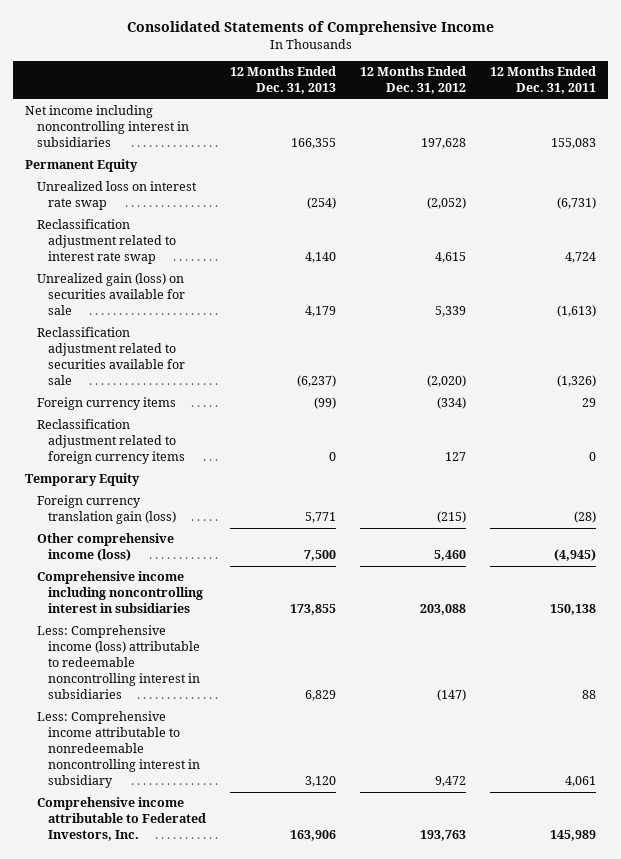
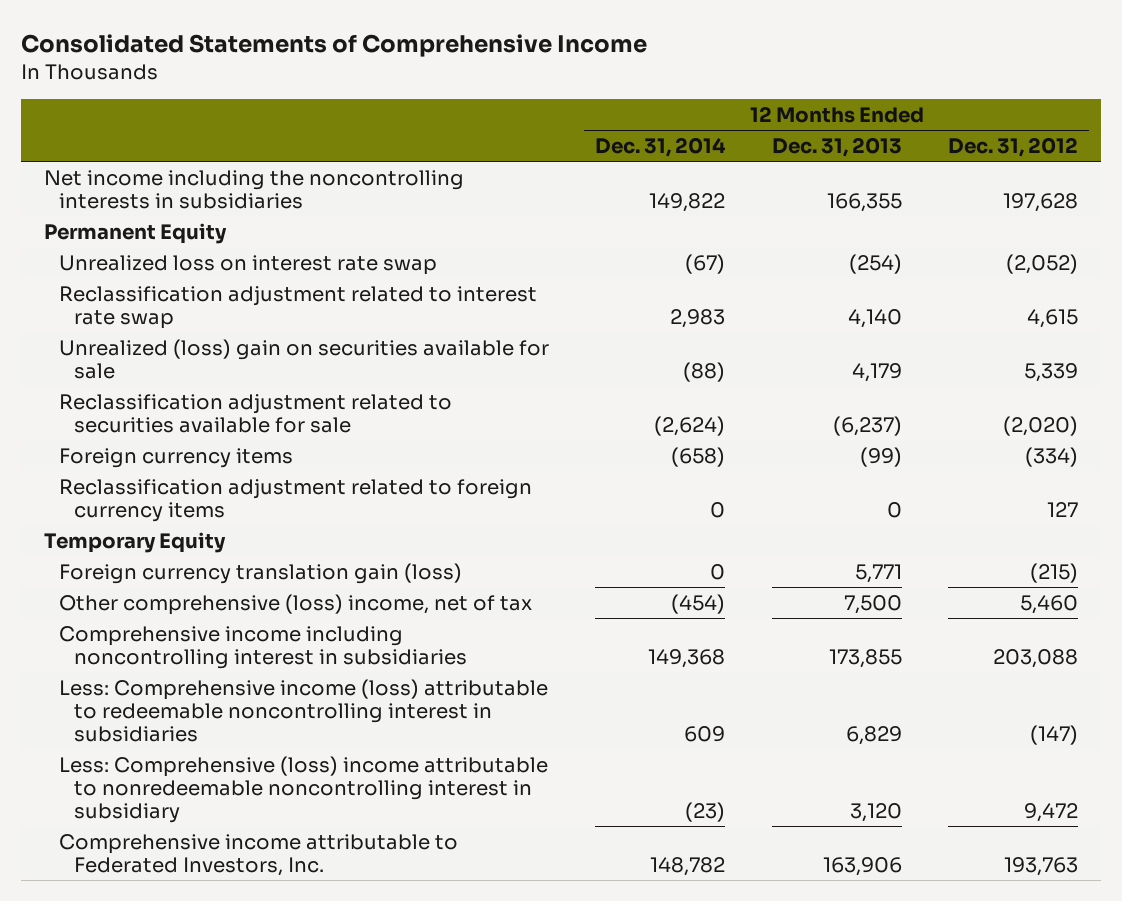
[490,66,597,95] 12 Months Ended Dec. 31, 2011 -> none
none -> [595,137,727,158] Dec. 31, 2014
[24,105,189,148] Net income including noncontrolling interest in subsidiaries -> [44,169,465,209] Net income including the noncontrolling interests in subsidiaries
[36,273,186,316] Unrealized gain (loss) on securities available for sale -> [59,338,550,379] Unrealized (loss) gain on securities available for sale
[36,533,174,562] Other comprehensive income (loss) -> [59,593,533,615] Other comprehensive (loss) income, net of tax
[36,711,201,789] Less: Comprehensive income attributable to nonredeemable noncontrolling interest in subsidiary -> [59,755,549,824] Less: Comprehensive (loss) income attributable to nonredeemable noncontrolling interest in subsidiary

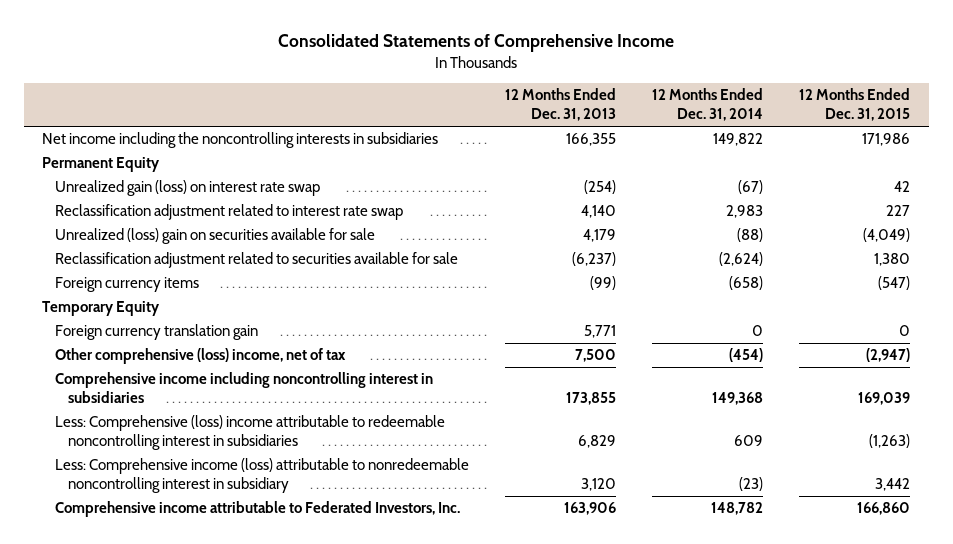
[947,137,1078,158] Dec. 31, 2012 -> none
none -> [799,88,911,122] 12 Months Ended Dec. 31, 2015
[59,254,438,275] Unrealized loss on interest rate swap -> [55,180,321,197] Unrealized gain (loss) on interest rate swap
[59,478,533,522] Reclassification adjustment related to foreign currency items -> none
[59,562,463,584] Foreign currency translation gain (loss) -> [55,324,259,341] Foreign currency translation gain
[59,678,549,743] Less: Comprehensive income (loss) attributable to redeemable noncontrolling interest in subsidiaries -> [55,415,446,451] Less: Comprehensive (loss) income attributable to redeemable noncontrolling interest in subsidiaries
[59,755,549,824] Less: Comprehensive (loss) income attributable to nonredeemable noncontrolling interest in subsidiary -> [55,458,470,494] Less: Comprehensive income (loss) attributable to nonredeemable noncontrolling interest in subsidiary

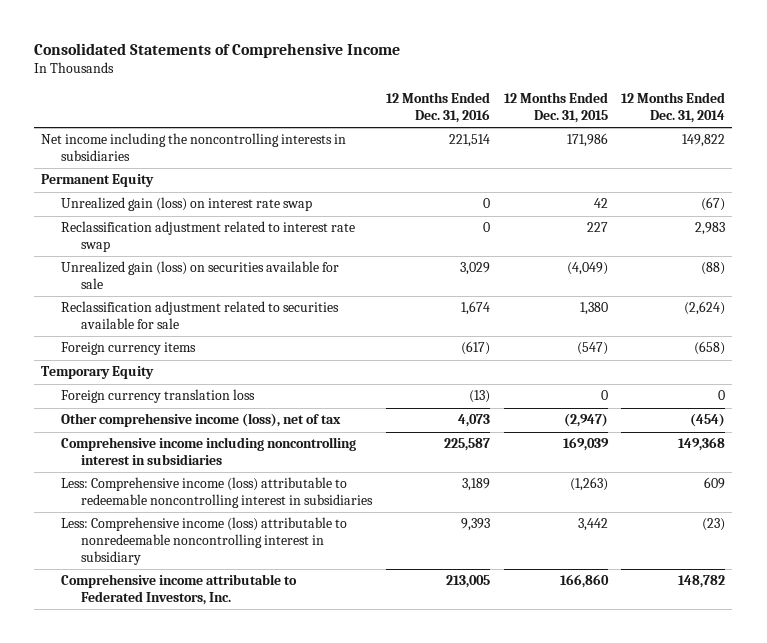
[505,88,617,122] 12 Months Ended Dec. 31, 2013 -> none
none -> [385,92,490,123] 12 Months Ended Dec. 31, 2016
[55,228,376,245] Unrealized (loss) gain on securities available for sale -> [60,261,339,290] Unrealized gain (loss) on securities available for sale
[55,324,259,341] Foreign currency translation gain -> [60,389,255,404] Foreign currency translation loss
[55,348,347,365] Other comprehensive (loss) income, net of tax -> [60,413,341,428] Other comprehensive income (loss), net of tax
[55,415,446,451] Less: Comprehensive (loss) income attributable to redeemable noncontrolling interest in subsidiaries -> [60,477,373,509] Less: Comprehensive income (loss) attributable to redeemable noncontrolling interest in subsidiaries

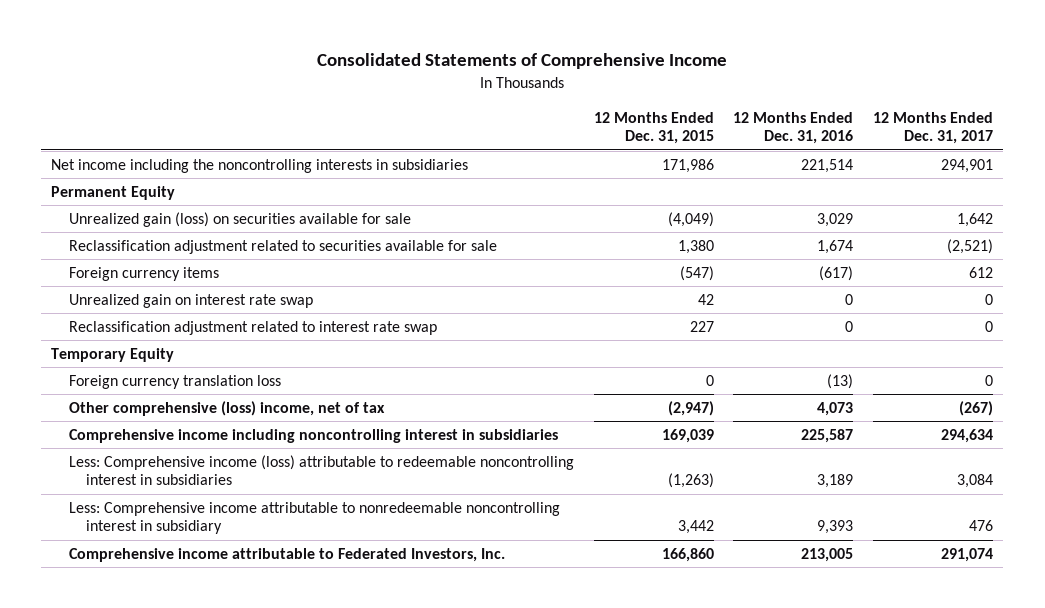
[621,92,726,123] 12 Months Ended Dec. 31, 2014 -> none
none -> [873,111,994,145] 12 Months Ended Dec. 31, 2017
[60,197,312,212] Unrealized gain (loss) on interest rate swap -> none
none -> [68,293,313,308] Unrealized gain on interest rate swap
[60,221,355,253] Reclassification adjustment related to interest rate swap -> [68,320,437,335] Reclassification adjustment related to interest rate swap
[60,413,341,428] Other comprehensive income (loss), net of tax -> [68,400,385,416] Other comprehensive (loss) income, net of tax
[60,517,347,565] Less: Comprehensive income (loss) attributable to nonredeemable noncontrolling interest in subsidiary -> [68,501,560,535] Less: Comprehensive income attributable to nonredeemable noncontrolling interest in subsidiary

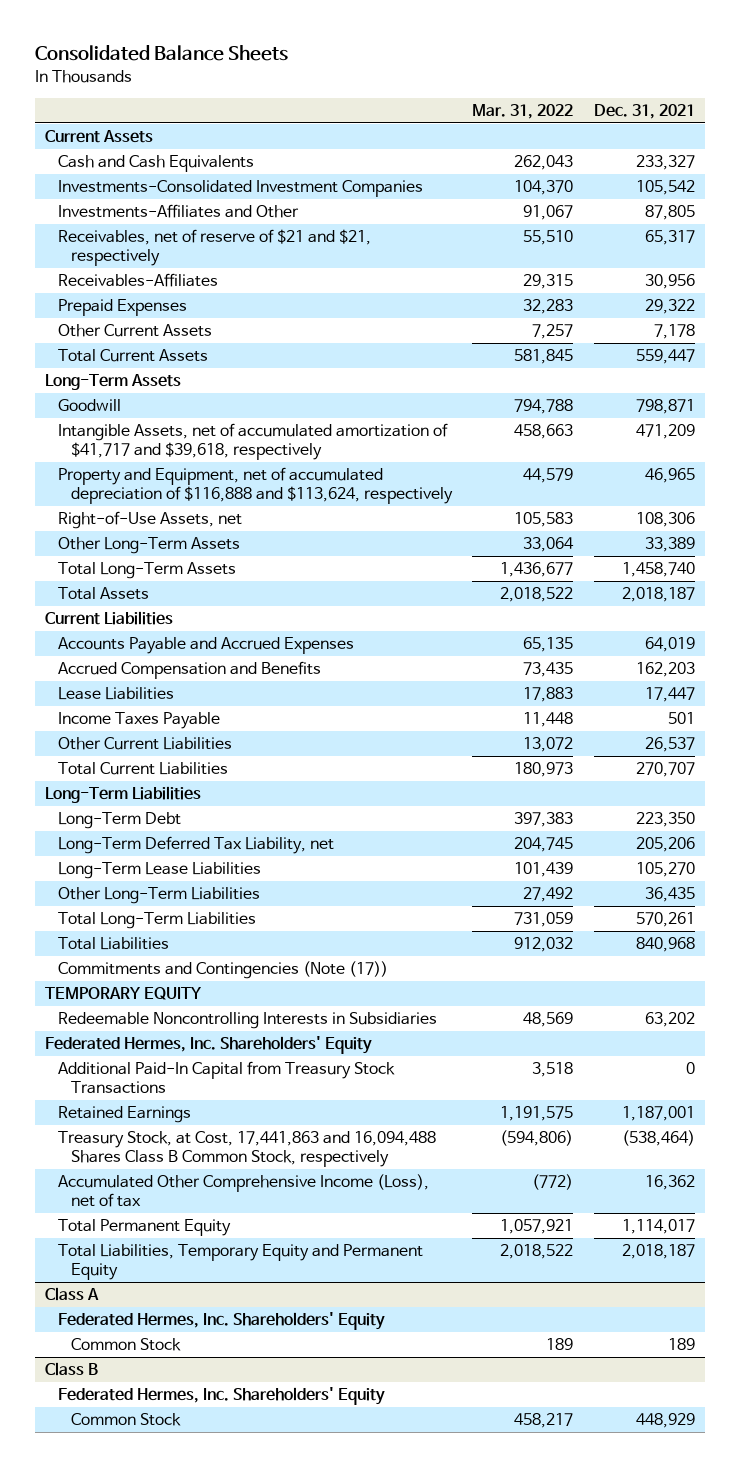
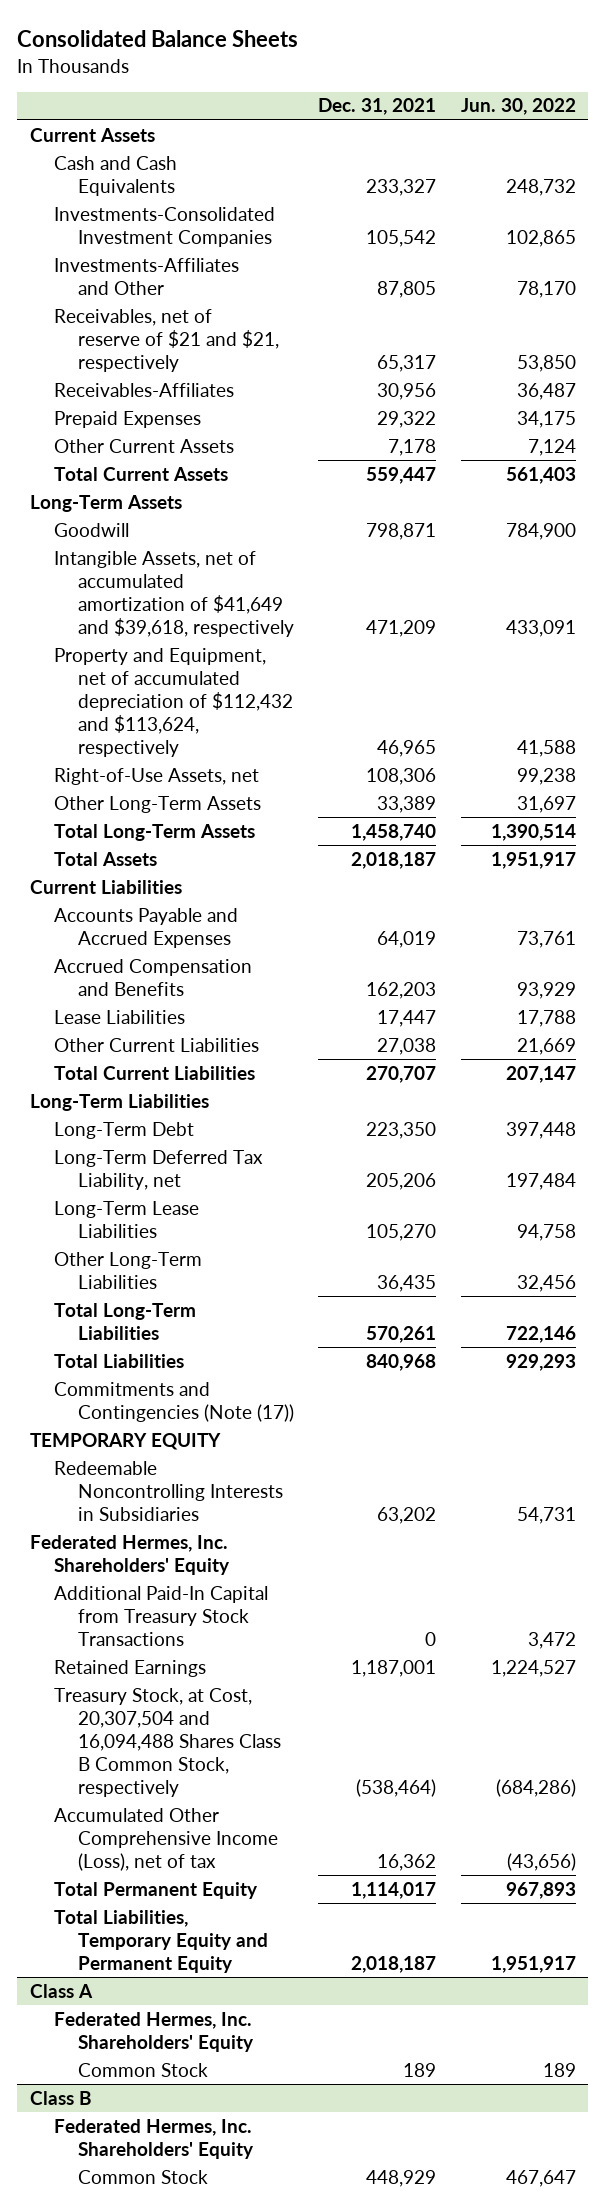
[472,104,574,120] Mar. 31, 2022 -> none
none -> [460,98,576,116] Jun. 30, 2022
[57,423,448,461] Intangible Assets, net of accumulated amortization of $41,717 and $39,618, respectively -> [53,550,294,637] Intangible Assets, net of accumulated amortization of $41,649 and $39,618, respectively
[57,467,453,505] Property and Equipment, net of accumulated depreciation of $116,888 and $113,624, respectively -> [53,647,293,757] Property and Equipment, net of accumulated depreciation of $112,432 and $113,624, respectively
[57,712,220,730] Income Taxes Payable -> none
[645,737,696,753] 26,537 -> [377,1037,437,1055] 27,038
[57,1131,436,1168] Treasury Stock, at Cost, 17,441,863 and 16,094,488 Shares Class B Common Stock, respectively -> [53,1687,281,1797] Treasury Stock, at Cost, 20,307,504 and 16,094,488 Shares Class B Common Stock, respectively

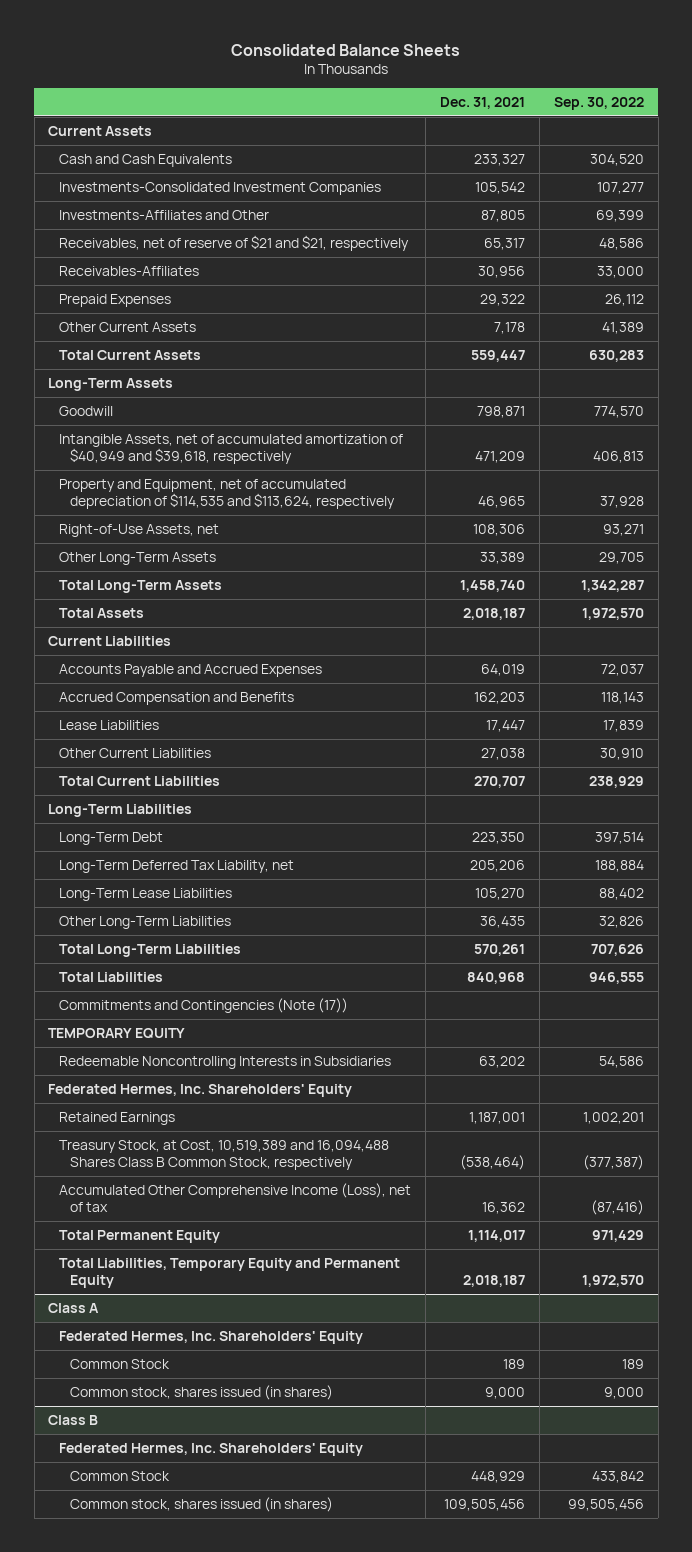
[460,98,576,116] Jun. 30, 2022 -> none
none -> [553,97,644,111] Sep. 30, 2022
[53,550,294,637] Intangible Assets, net of accumulated amortization of $41,649 and $39,618, respectively -> [59,433,404,465] Intangible Assets, net of accumulated amortization of $40,949 and $39,618, respectively
[53,647,293,757] Property and Equipment, net of accumulated depreciation of $112,432 and $113,624, respectively -> [59,478,396,510] Property and Equipment, net of accumulated depreciation of $114,535 and $113,624, respectively
[53,1585,268,1646] Additional Paid-In Capital from Treasury Stock Transactions -> none
[53,1687,281,1797] Treasury Stock, at Cost, 20,307,504 and 16,094,488 Shares Class B Common Stock, respectively -> [59,1139,390,1171] Treasury Stock, at Cost, 10,519,389 and 16,094,488 Shares Class B Common Stock, respectively
none -> [70,1384,334,1400] Common stock, shares issued (in shares)
none -> [70,1496,334,1512] Common stock, shares issued (in shares)

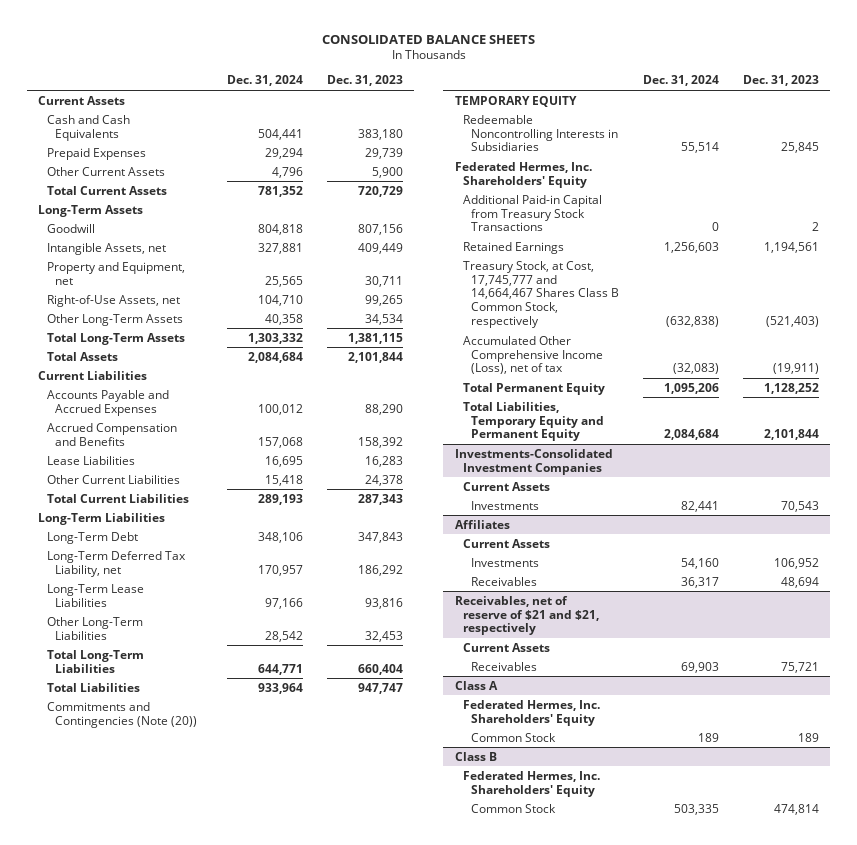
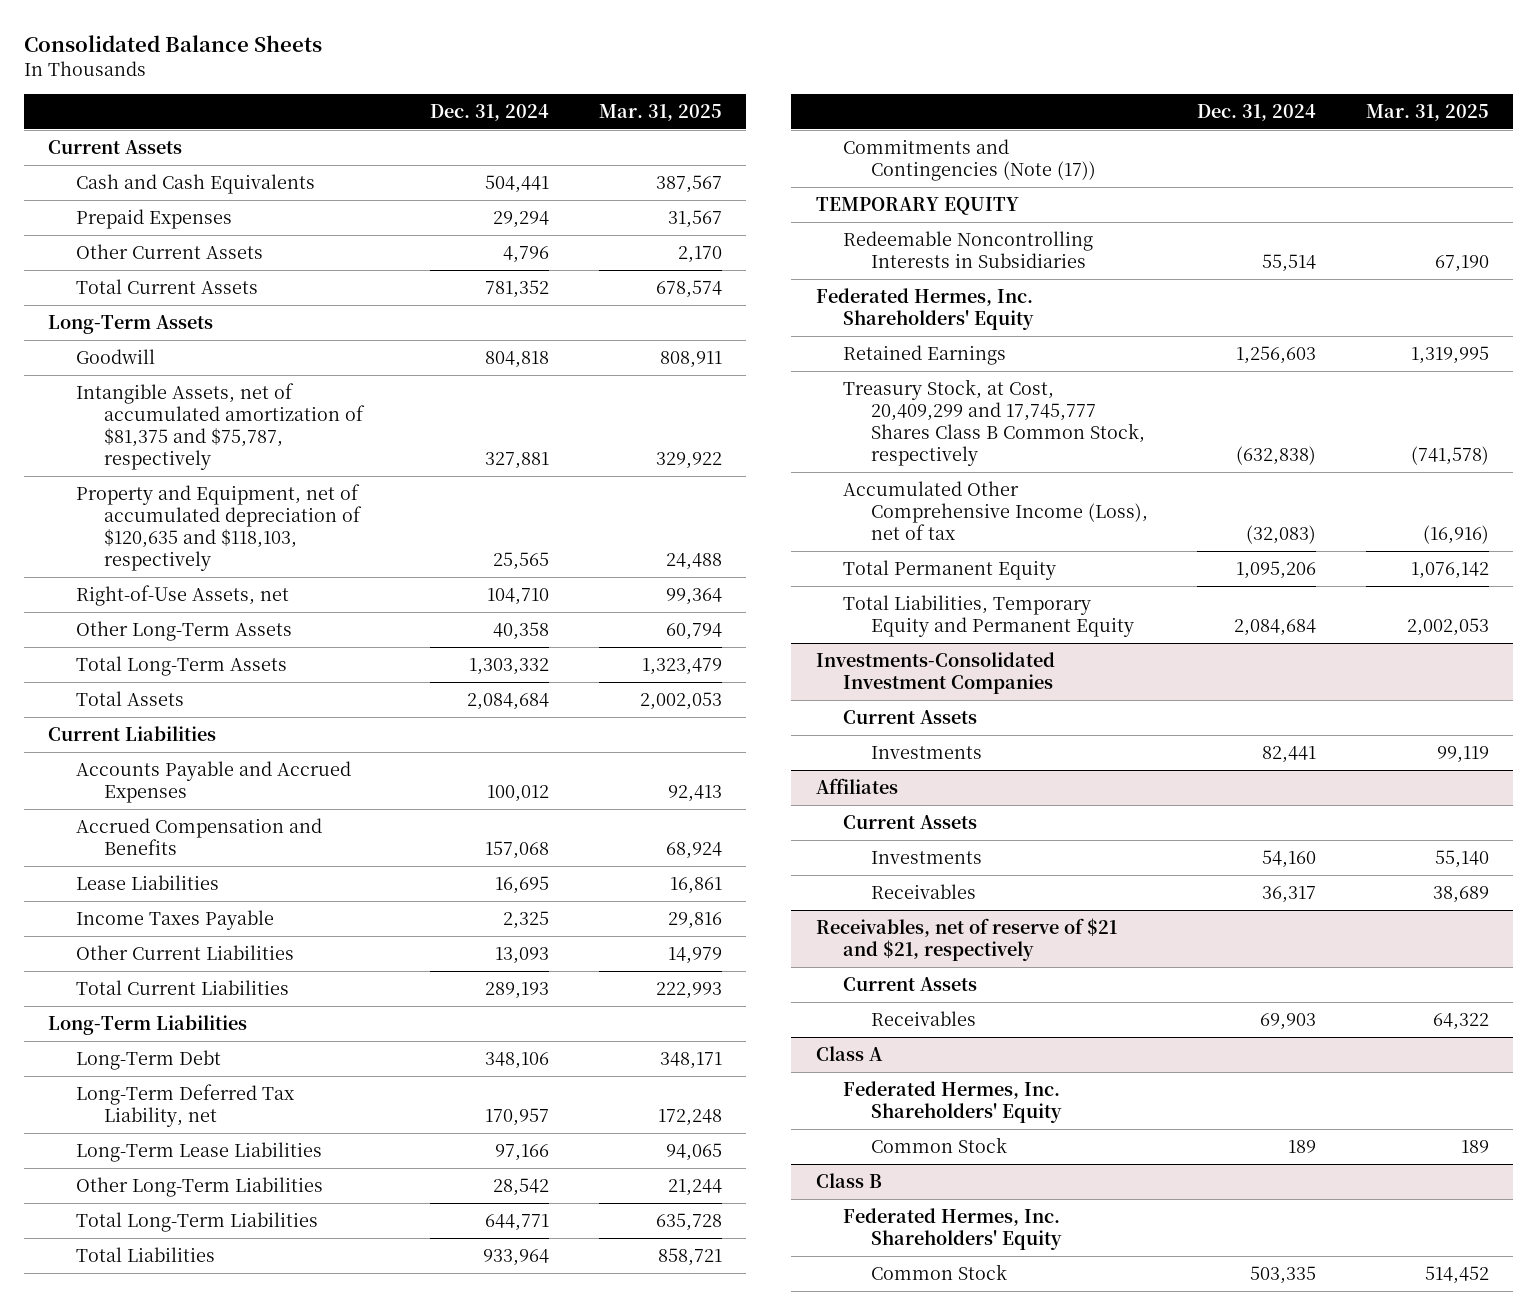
[321,35,535,45] CONSOLIDATED BALANCE SHEETS -> [23,34,322,52] Consolidated Balance Sheets
[326,75,403,87] Dec. 31, 2023 -> none
none -> [598,103,722,121] Mar. 31, 2025
[46,242,166,255] Intangible Assets, net -> [76,383,365,470] Intangible Assets, net of accumulated amortization of $81,375 and $75,787, respectively
[46,261,185,285] Property and Equipment, net -> [76,484,362,571] Property and Equipment, net of accumulated depreciation of $120,635 and $118,103, respectively
none -> [76,910,275,931] Income Taxes Payable
[265,474,304,486] 15,418 -> [495,947,550,965] 13,093
[46,701,198,728] Commitments and Contingencies (Note (20)) -> [843,139,1096,182] Commitments and Contingencies (Note (17))
[462,194,602,232] Additional Paid-in Capital from Treasury Stock Transactions -> none
[462,260,620,329] Treasury Stock, at Cost, 17,745,777 and 14,664,467 Shares Class B Common Stock, respectively -> [843,379,1145,466] Treasury Stock, at Cost, 20,409,299 and 17,745,777 Shares Class B Common Stock, respectively

